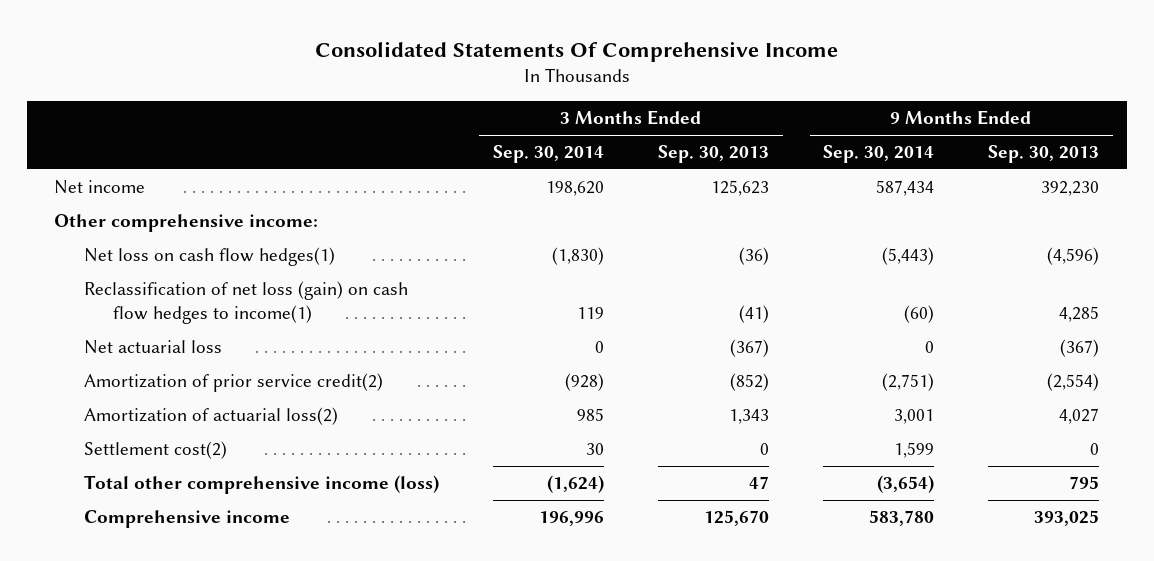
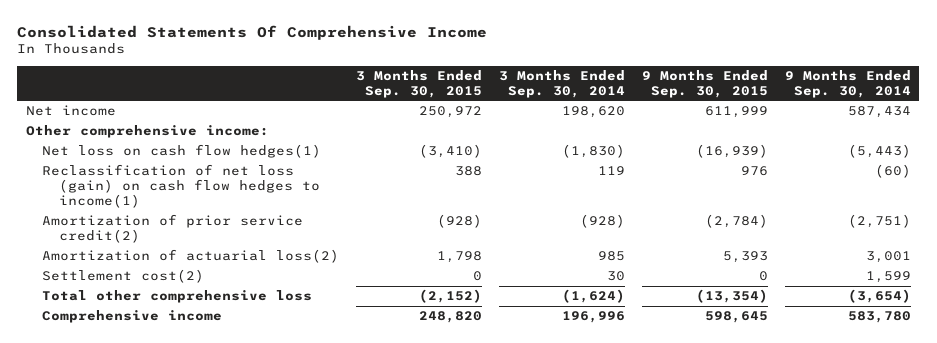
[658,145,770,164] Sep. 30, 2013 -> none
[988,145,1100,164] Sep. 30, 2013 -> none
none -> [356,69,483,98] 3 Months Ended Sep. 30, 2015
none -> [641,69,768,98] 9 Months Ended Sep. 30, 2015
[83,340,222,355] Net actuarial loss -> none
[83,475,439,495] Total other comprehensive income (loss) -> [42,290,313,304] Total other comprehensive loss

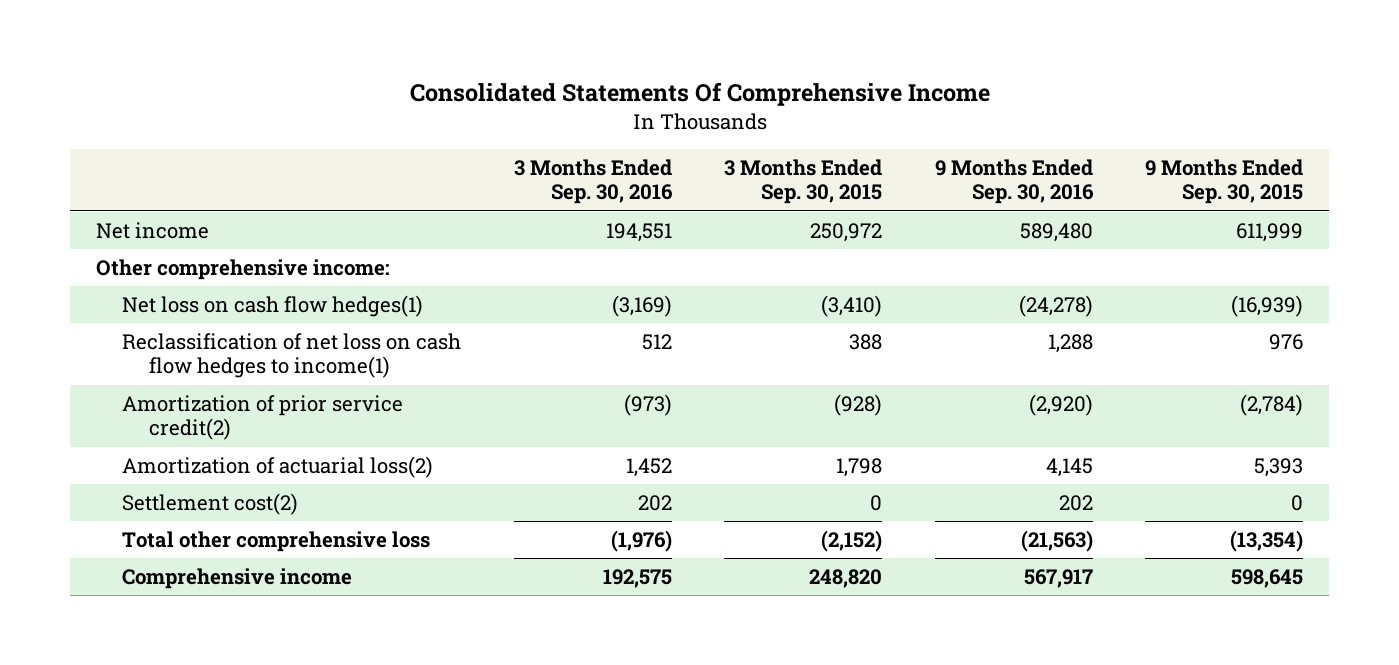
[499,69,626,98] 3 Months Ended Sep. 30, 2014 -> none
[784,69,911,98] 9 Months Ended Sep. 30, 2014 -> none
none -> [513,158,673,205] 3 Months Ended Sep. 30, 2016
none -> [934,158,1094,205] 9 Months Ended Sep. 30, 2016
[42,164,320,209] Reclassification of net loss (gain) on cash flow hedges to income(1) -> [122,332,462,379] Reclassification of net loss on cash flow hedges to income(1)

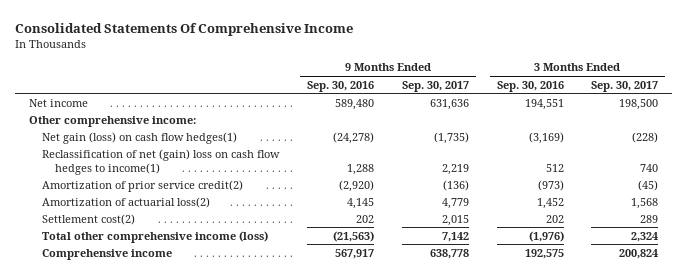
[724,158,883,205] 3 Months Ended Sep. 30, 2015 -> none
[1145,158,1304,205] 9 Months Ended Sep. 30, 2015 -> none
none -> [401,80,469,92] Sep. 30, 2017
none -> [591,80,659,92] Sep. 30, 2017
[122,294,424,317] Net loss on cash flow hedges(1) -> [41,131,237,144] Net gain (loss) on cash flow hedges(1)
[122,332,462,379] Reclassification of net loss on cash flow hedges to income(1) -> [41,148,280,175] Reclassification of net (gain) loss on cash flow hedges to income(1)
[122,530,431,552] Total other comprehensive loss -> [41,230,268,243] Total other comprehensive income (loss)

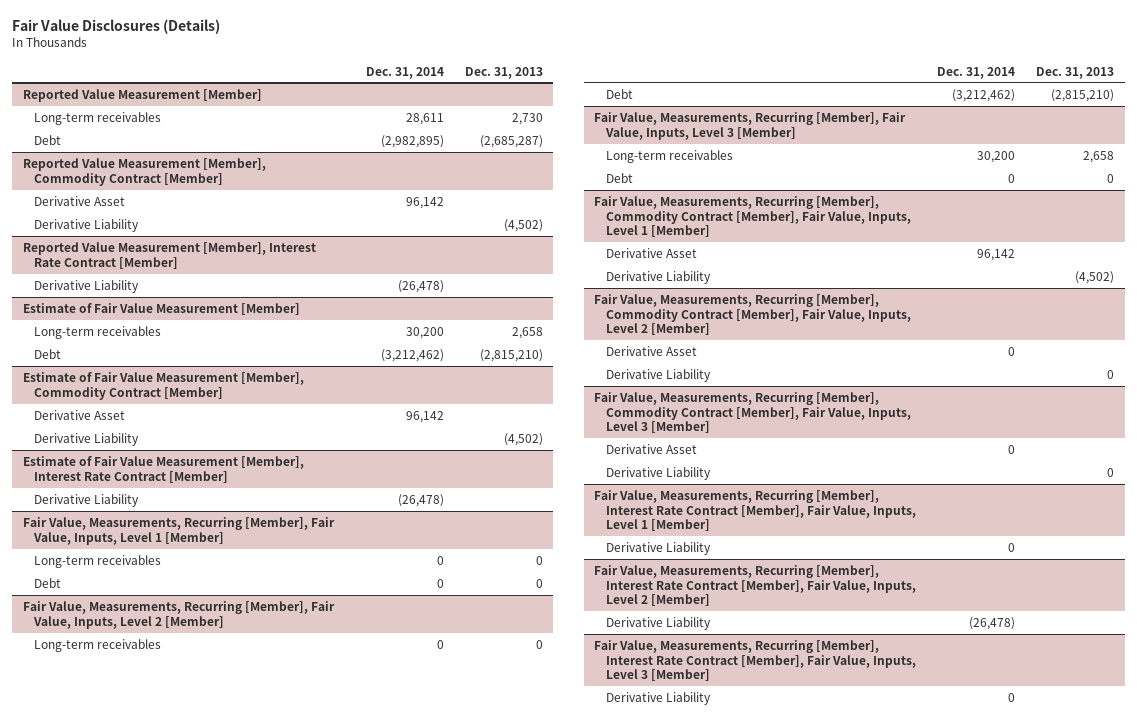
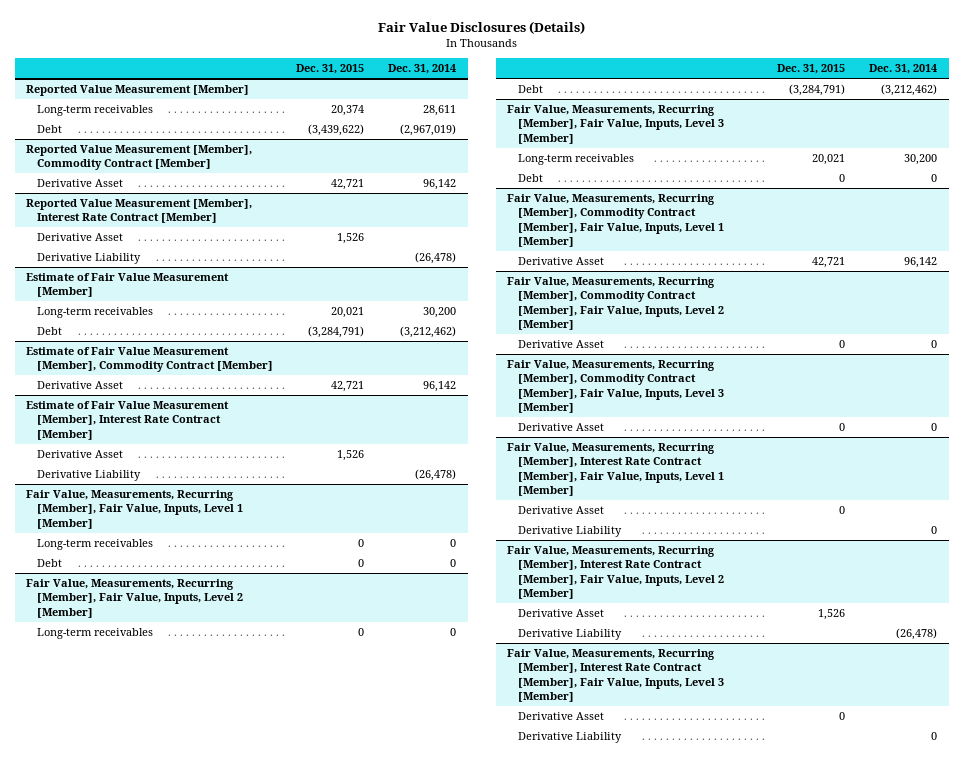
[464,66,543,79] Dec. 31, 2013 -> none
none -> [296,64,365,75] Dec. 31, 2015
[380,134,444,148] (2,982,895) -> [399,124,456,137] (2,967,019)
[34,218,140,232] Derivative Liability -> none
none -> [36,233,123,242] Derivative Asset
[34,432,140,446] Derivative Liability -> none
none -> [36,450,123,459] Derivative Asset
[605,270,711,284] Derivative Liability -> none
[605,368,711,382] Derivative Liability -> none
[605,466,711,480] Derivative Liability -> none
none -> [517,506,604,515] Derivative Asset
none -> [517,609,604,618] Derivative Asset
none -> [517,712,604,721] Derivative Asset

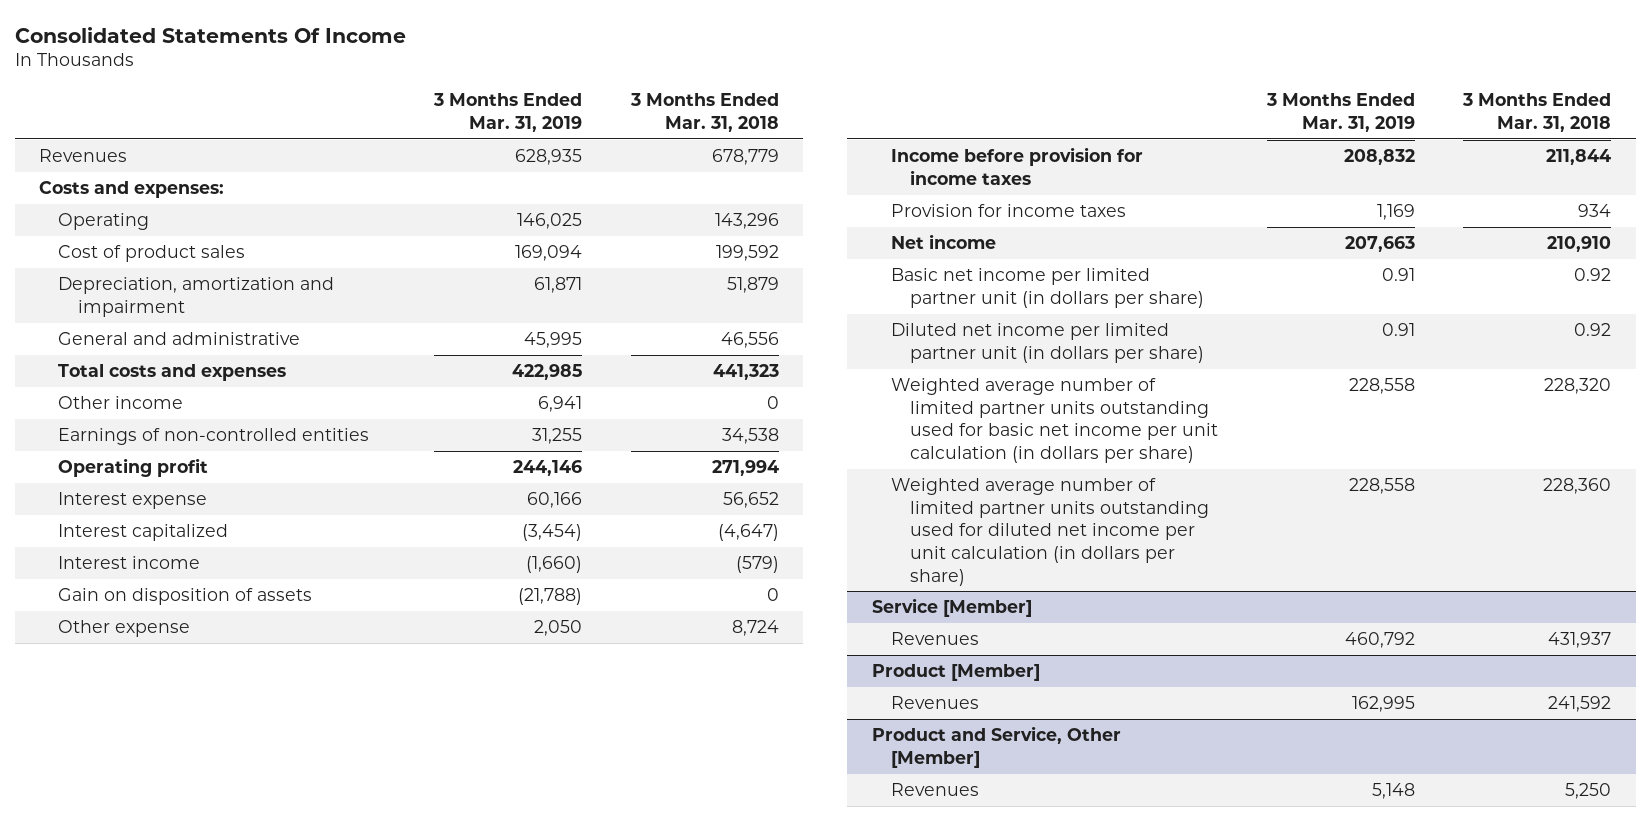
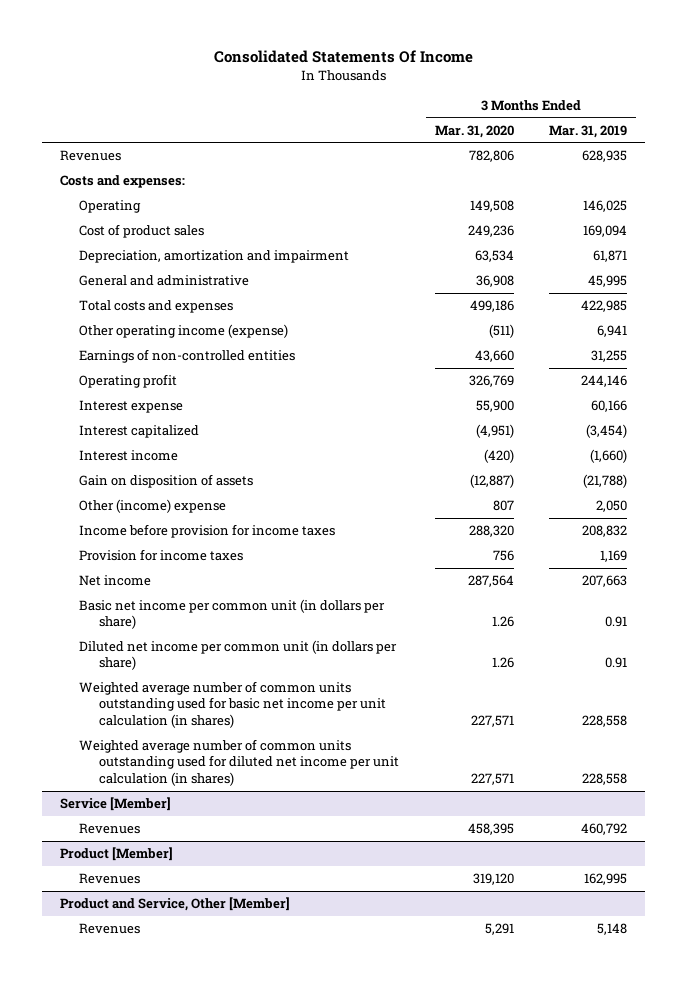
[629,93,779,132] 3 Months Ended Mar. 31, 2018 -> none
none -> [434,124,514,138] Mar. 31, 2020
[58,396,184,410] Other income -> [79,324,289,339] Other operating income (expense)
[58,620,191,638] Other expense -> [79,499,227,514] Other (income) expense
[890,268,1204,308] Basic net income per limited partner unit (in dollars per share) -> [79,599,386,630] Basic net income per common unit (in dollars per share)
[890,323,1204,363] Diluted net income per limited partner unit (in dollars per share) -> [79,640,398,671] Diluted net income per common unit (in dollars per share)
[890,378,1218,463] Weighted average number of limited partner units outstanding used for basic net income per unit calculation (in dollars per share) -> [79,681,386,728] Weighted average number of common units outstanding used for basic net income per unit calculation (in shares)
[890,478,1209,586] Weighted average number of limited partner units outstanding used for diluted net income per unit calculation (in dollars per share) -> [79,739,399,786] Weighted average number of common units outstanding used for diluted net income per unit calculation (in shares)

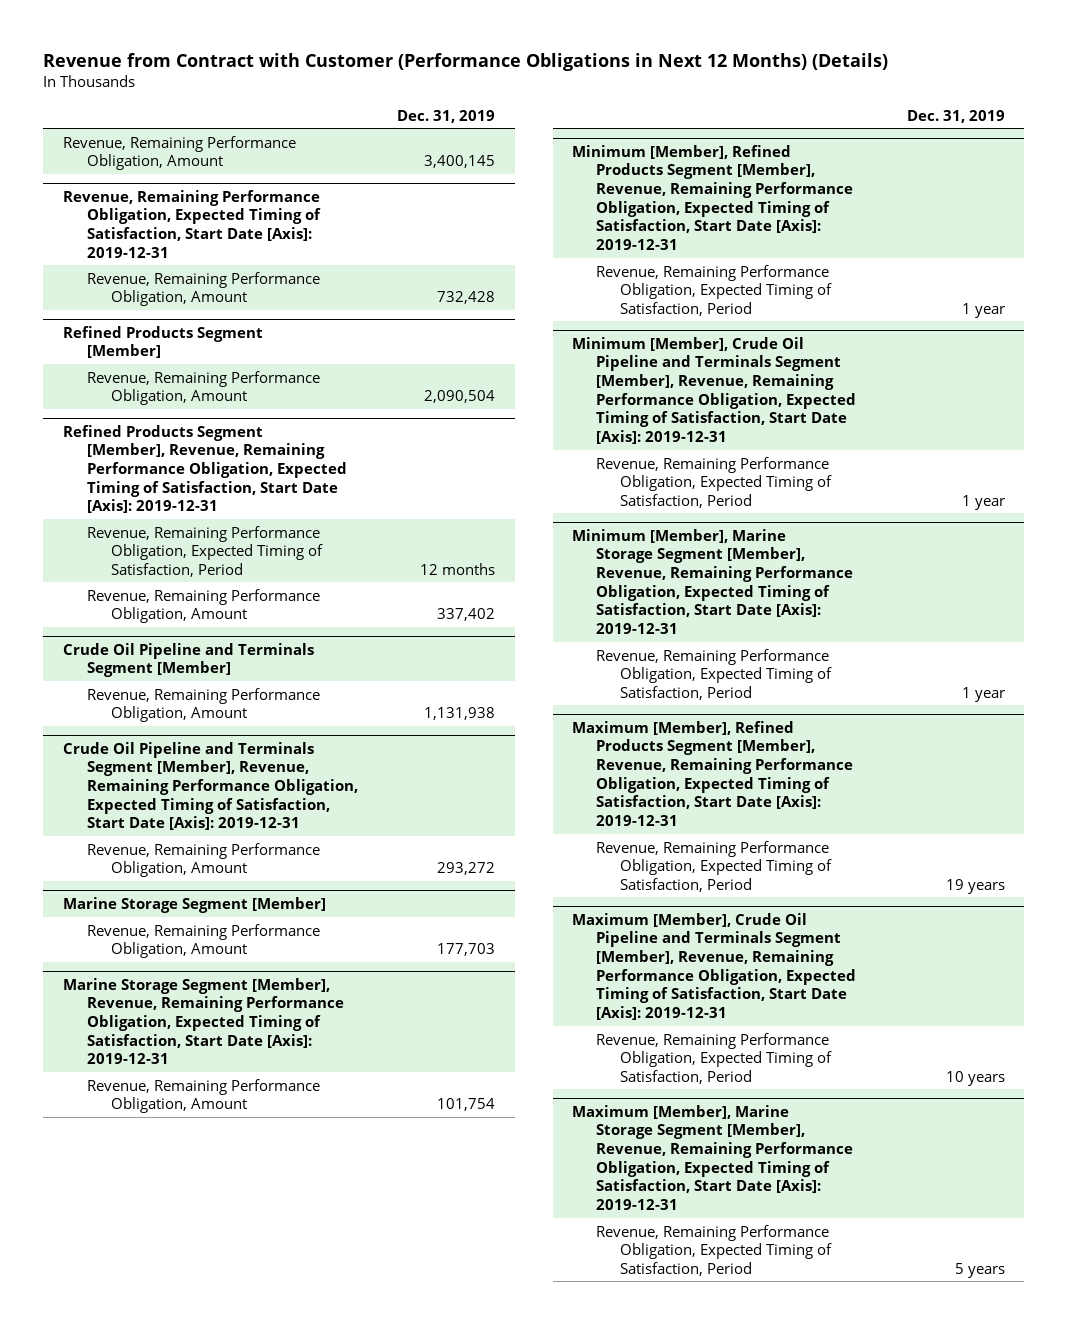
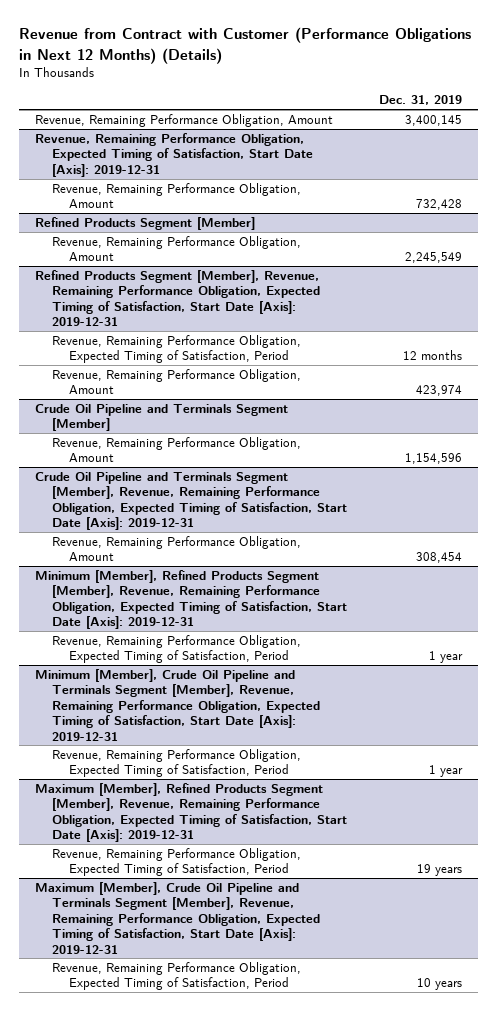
[424,390,496,404] 2,090,504 -> [404,252,462,264] 2,245,549
[437,608,496,622] 337,402 -> [415,385,462,397] 423,974
[424,707,496,721] 1,131,938 -> [404,453,462,465] 1,154,596
[63,896,327,913] Marine Storage Segment [Member] -> none
[86,923,320,959] Revenue, Remaining Performance Obligation, Amount -> none
[63,977,344,1065] Marine Storage Segment [Member], Revenue, Remaining Performance Obligation, Expected Timing of Satisfaction, Start Date [Axis]: 2019-12-31 -> none
[86,1078,320,1114] Revenue, Remaining Performance Obligation, Amount -> none
[437,862,496,876] 293,272 -> [415,552,462,564] 308,454
[572,528,854,634] Minimum [Member], Marine Storage Segment [Member], Revenue, Remaining Performance Obligation, Expected Timing of Satisfaction, Start Date [Axis]: 2019-12-31 -> none
[596,648,832,700] Revenue, Remaining Performance Obligation, Expected Timing of Satisfaction, Period -> none
[572,1104,854,1210] Maximum [Member], Marine Storage Segment [Member], Revenue, Remaining Performance Obligation, Expected Timing of Satisfaction, Start Date [Axis]: 2019-12-31 -> none
[596,1224,832,1276] Revenue, Remaining Performance Obligation, Expected Timing of Satisfaction, Period -> none

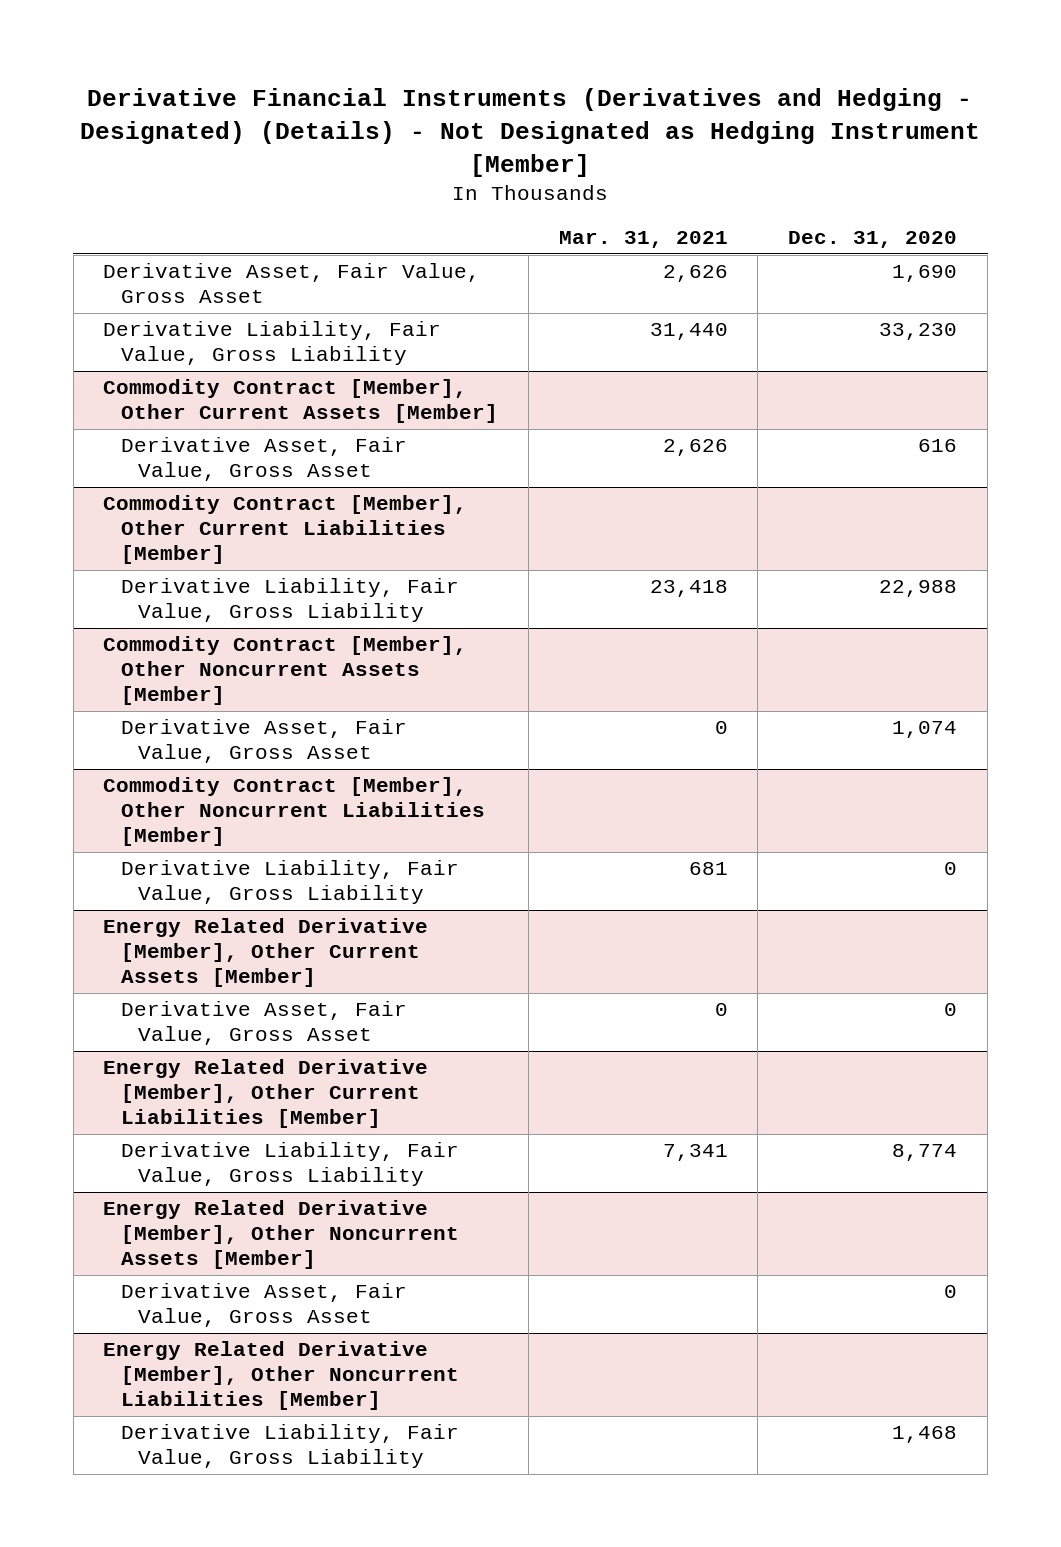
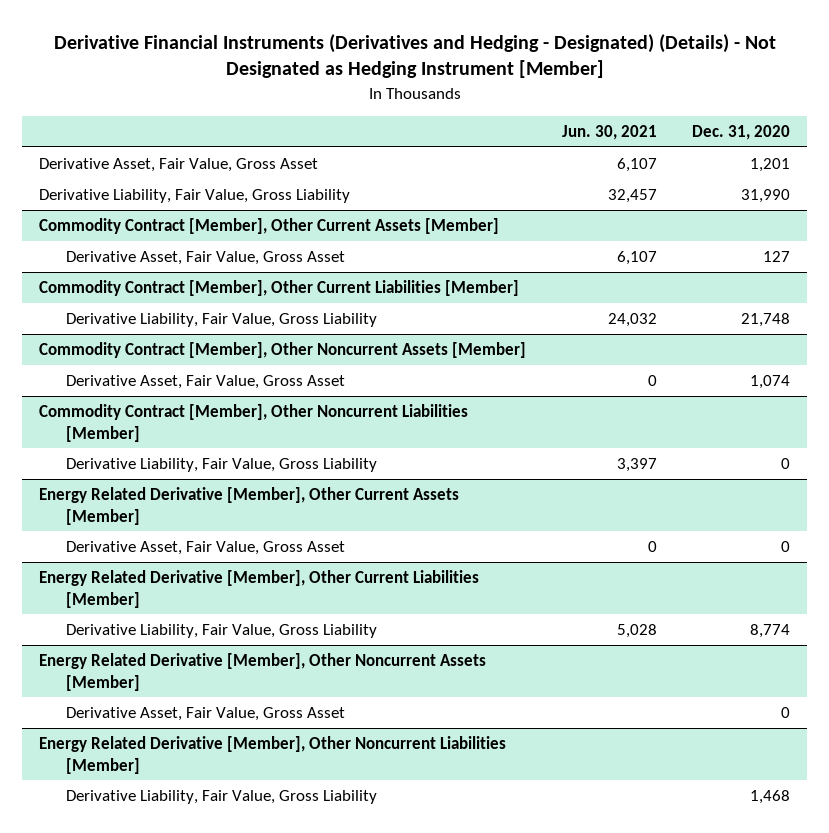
[558,231,728,249] Mar. 31, 2021 -> none
none -> [561,124,657,140] Jun. 30, 2021
[892,265,958,283] 1,690 -> [749,158,790,173] 1,201
[879,323,958,341] 33,230 -> [740,189,790,204] 31,990
[918,439,958,453] 616 -> [762,251,790,263] 127
[879,580,958,598] 22,988 -> [740,313,790,328] 21,748

